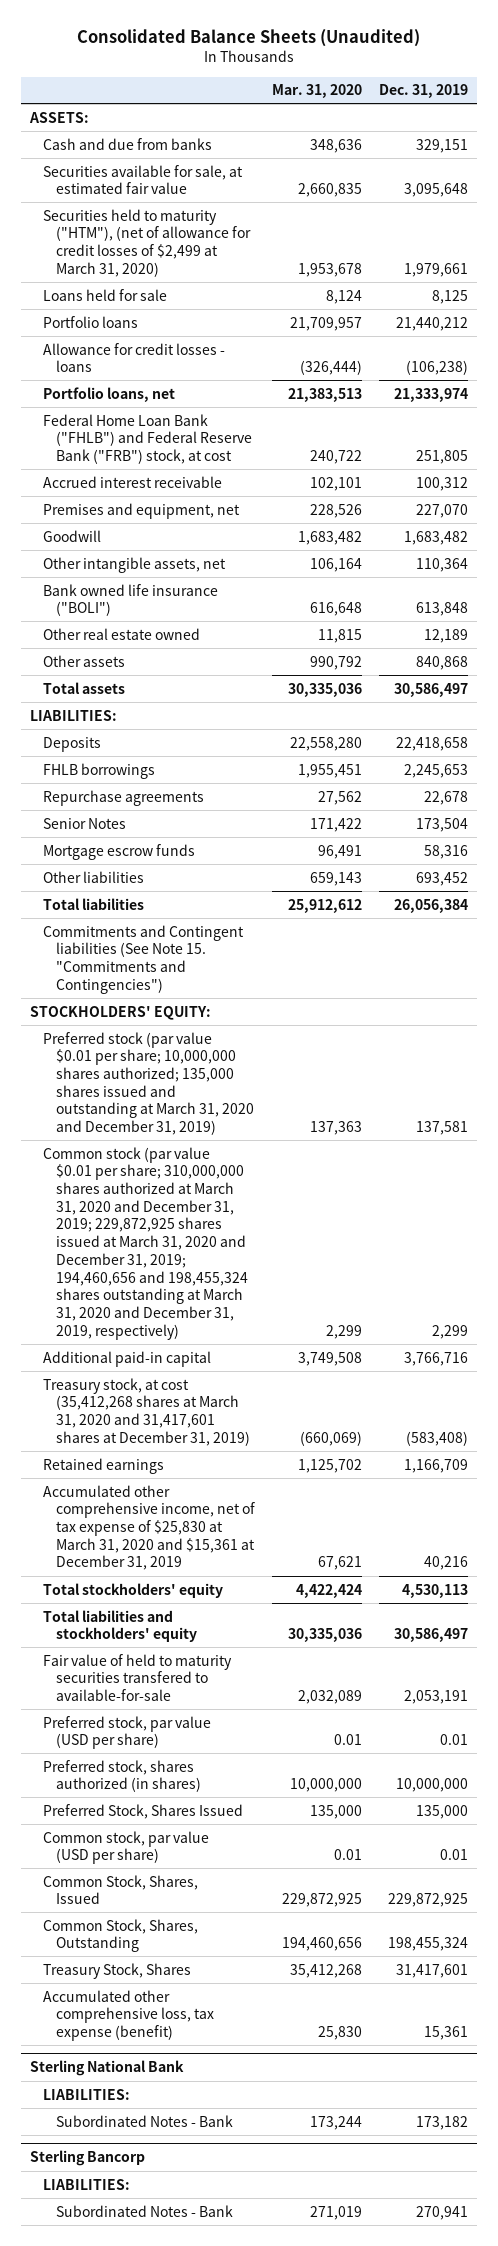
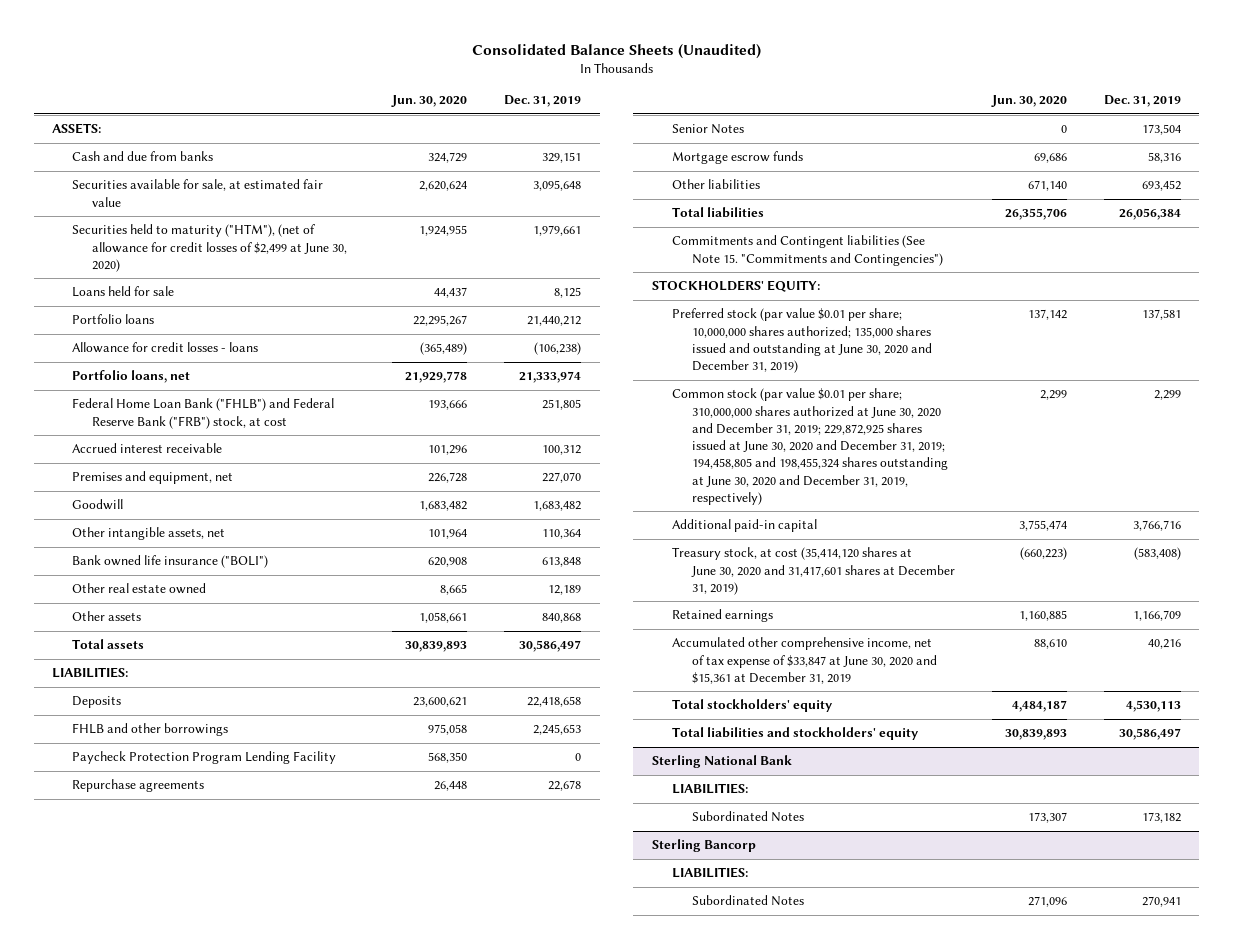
[272,84,363,99] Mar. 31, 2020 -> none
none -> [391,95,468,108] Jun. 30, 2020
[43,208,252,277] Securities held to maturity ("HTM"), (net of allowance for credit losses of $2,499 at March 31, 2020) -> [72,224,348,272] Securities held to maturity ("HTM"), (net of allowance for credit losses of $2,499 at June 30, 2020)
[43,762,156,779] FHLB borrowings -> [72,723,229,737] FHLB and other borrowings
none -> [72,751,337,765] Paycheck Protection Program Lending Facility
[43,1031,255,1136] Preferred stock (par value $0.01 per share; 10,000,000 shares authorized; 135,000 shares issued and outstanding at March 31, 2020 and December 31, 2019) -> [671,308,932,374] Preferred stock (par value $0.01 per share; 10,000,000 shares authorized; 135,000 shares issued and outstanding at June 30, 2020 and December 31, 2019)
[43,1146,249,1340] Common stock (par value $0.01 per share; 310,000,000 shares authorized at March 31, 2020 and December 31, 2019; 229,872,925 shares issued at March 31, 2020 and December 31, 2019; 194,460,656 and 198,455,324 shares outstanding at March 31, 2020 and December 31, 2019, respectively) -> [671,388,948,505] Common stock (par value $0.01 per share; 310,000,000 shares authorized at June 30, 2020 and December 31, 2019; 229,872,925 shares issued at June 30, 2020 and December 31, 2019; 194,458,805 and 198,455,324 shares outstanding at June 30, 2020 and December 31, 2019, respectively)
[43,1377,251,1446] Treasury stock, at cost (35,412,268 shares at March 31, 2020 and 31,417,601 shares at December 31, 2019) -> [671,547,955,595] Treasury stock, at cost (35,414,120 shares at June 30, 2020 and 31,417,601 shares at December 31, 2019)
[43,1484,256,1571] Accumulated other comprehensive income, net of tax expense of $25,830 at March 31, 2020 and $15,361 at December 31, 2019 -> [671,637,937,684] Accumulated other comprehensive income, net of tax expense of $33,847 at June 30, 2020 and $15,361 at December 31, 2019
[43,1653,233,1702] Fair value of held to maturity securities transfered to available-for-sale -> none
[43,1715,212,1750] Preferred stock, par value (USD per share) -> none
[43,1759,202,1793] Preferred stock, shares authorized (in shares) -> none
[43,1803,244,1819] Preferred Stock, Shares Issued -> none
[43,1830,210,1865] Common stock, par value (USD per share) -> none
[43,1874,199,1905] Common Stock, Shares, Issued -> none
[43,1918,199,1953] Common Stock, Shares, Outstanding -> none
[43,1962,192,1979] Treasury Stock, Shares -> none
[43,1989,215,2042] Accumulated other comprehensive loss, tax expense (benefit) -> none
[56,2114,234,2127] Subordinated Notes - Bank -> [691,811,804,823] Subordinated Notes
[56,2204,234,2217] Subordinated Notes - Bank -> [691,895,804,907] Subordinated Notes

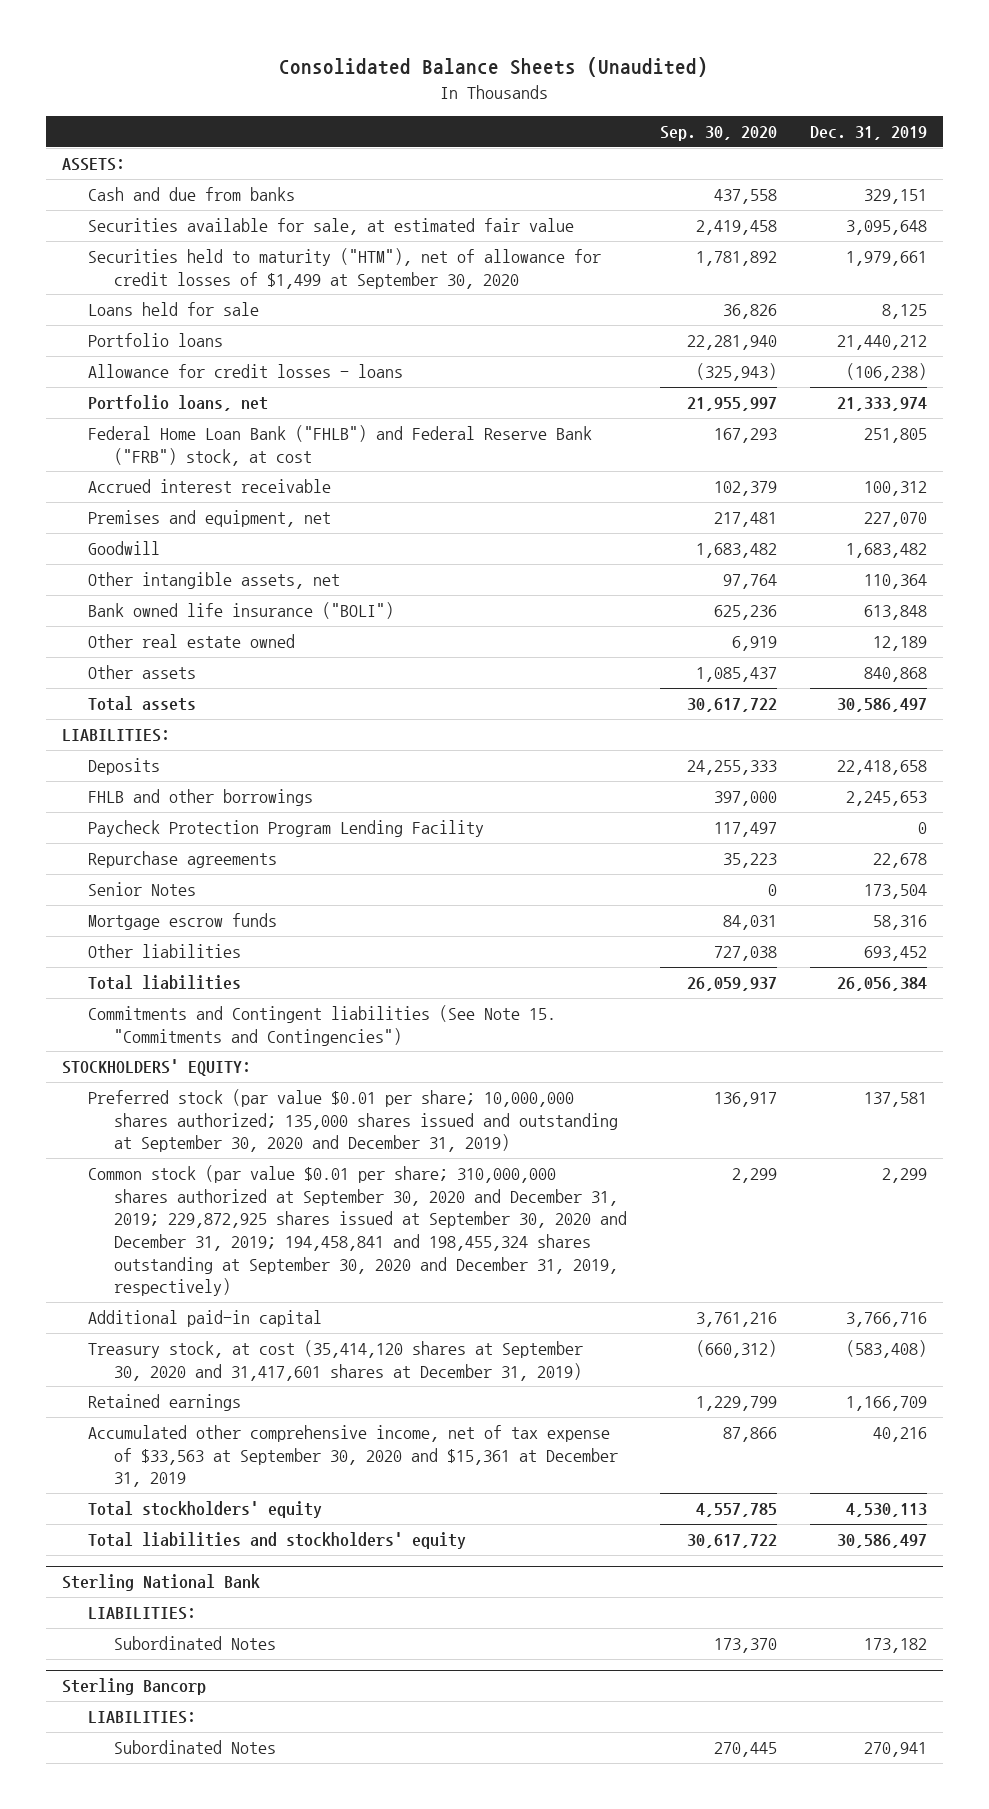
[391,95,468,108] Jun. 30, 2020 -> none
none -> [660,125,778,141] Sep. 30, 2020
[72,224,348,272] Securities held to maturity ("HTM"), (net of allowance for credit losses of $2,499 at June 30, 2020) -> [88,248,602,289] Securities held to maturity ("HTM"), net of allowance for credit losses of $1,499 at September 30, 2020
[671,308,932,374] Preferred stock (par value $0.01 per share; 10,000,000 shares authorized; 135,000 shares issued and outstanding at June 30, 2020 and December 31, 2019) -> [88,1089,619,1153] Preferred stock (par value $0.01 per share; 10,000,000 shares authorized; 135,000 shares issued and outstanding at September 30, 2020 and December 31, 2019)
[671,388,948,505] Common stock (par value $0.01 per share; 310,000,000 shares authorized at June 30, 2020 and December 31, 2019; 229,872,925 shares issued at June 30, 2020 and December 31, 2019; 194,458,805 and 198,455,324 shares outstanding at June 30, 2020 and December 31, 2019, respectively) -> [88,1165,628,1297] Common stock (par value $0.01 per share; 310,000,000 shares authorized at September 30, 2020 and December 31, 2019; 229,872,925 shares issued at September 30, 2020 and December 31, 2019; 194,458,841 and 198,455,324 shares outstanding at September 30, 2020 and December 31, 2019, respectively)
[671,547,955,595] Treasury stock, at cost (35,414,120 shares at June 30, 2020 and 31,417,601 shares at December 31, 2019) -> [88,1340,584,1381] Treasury stock, at cost (35,414,120 shares at September 30, 2020 and 31,417,601 shares at December 31, 2019)
[671,637,937,684] Accumulated other comprehensive income, net of tax expense of $33,847 at June 30, 2020 and $15,361 at December 31, 2019 -> [88,1425,619,1488] Accumulated other comprehensive income, net of tax expense of $33,563 at September 30, 2020 and $15,361 at December 31, 2019

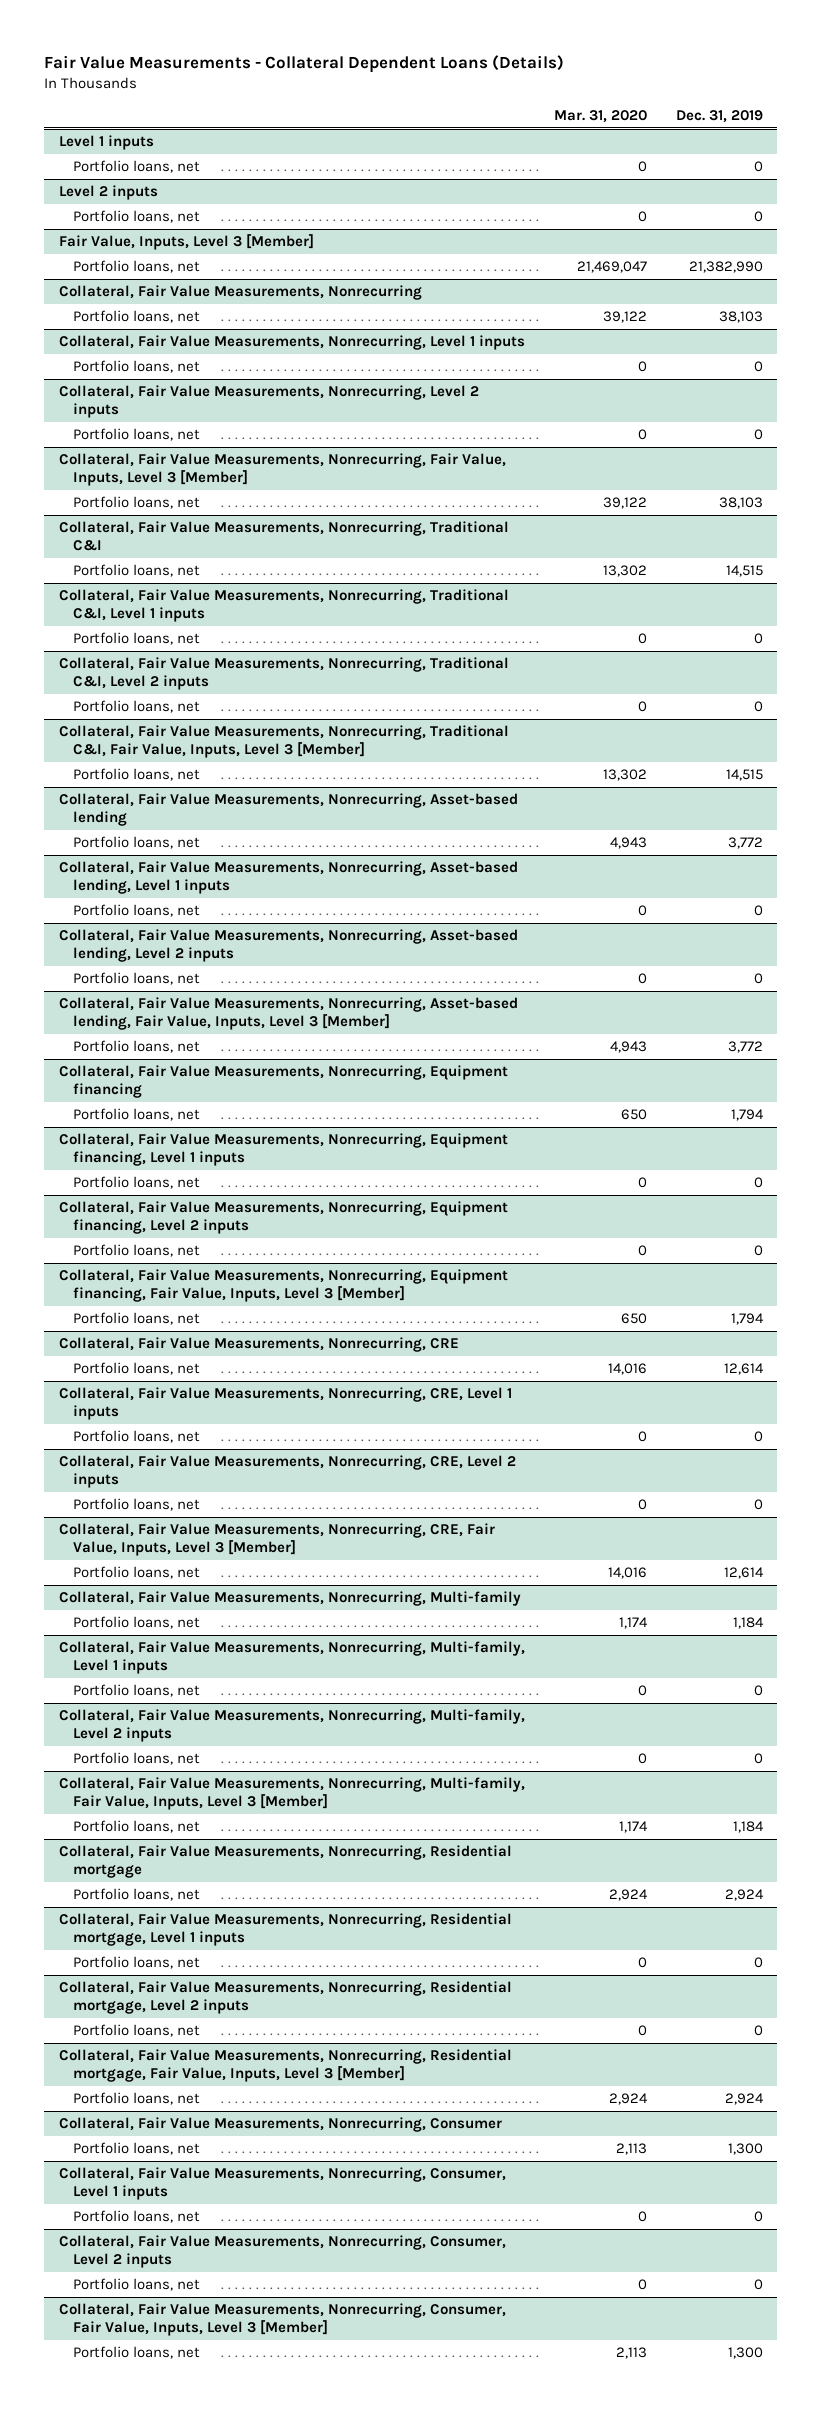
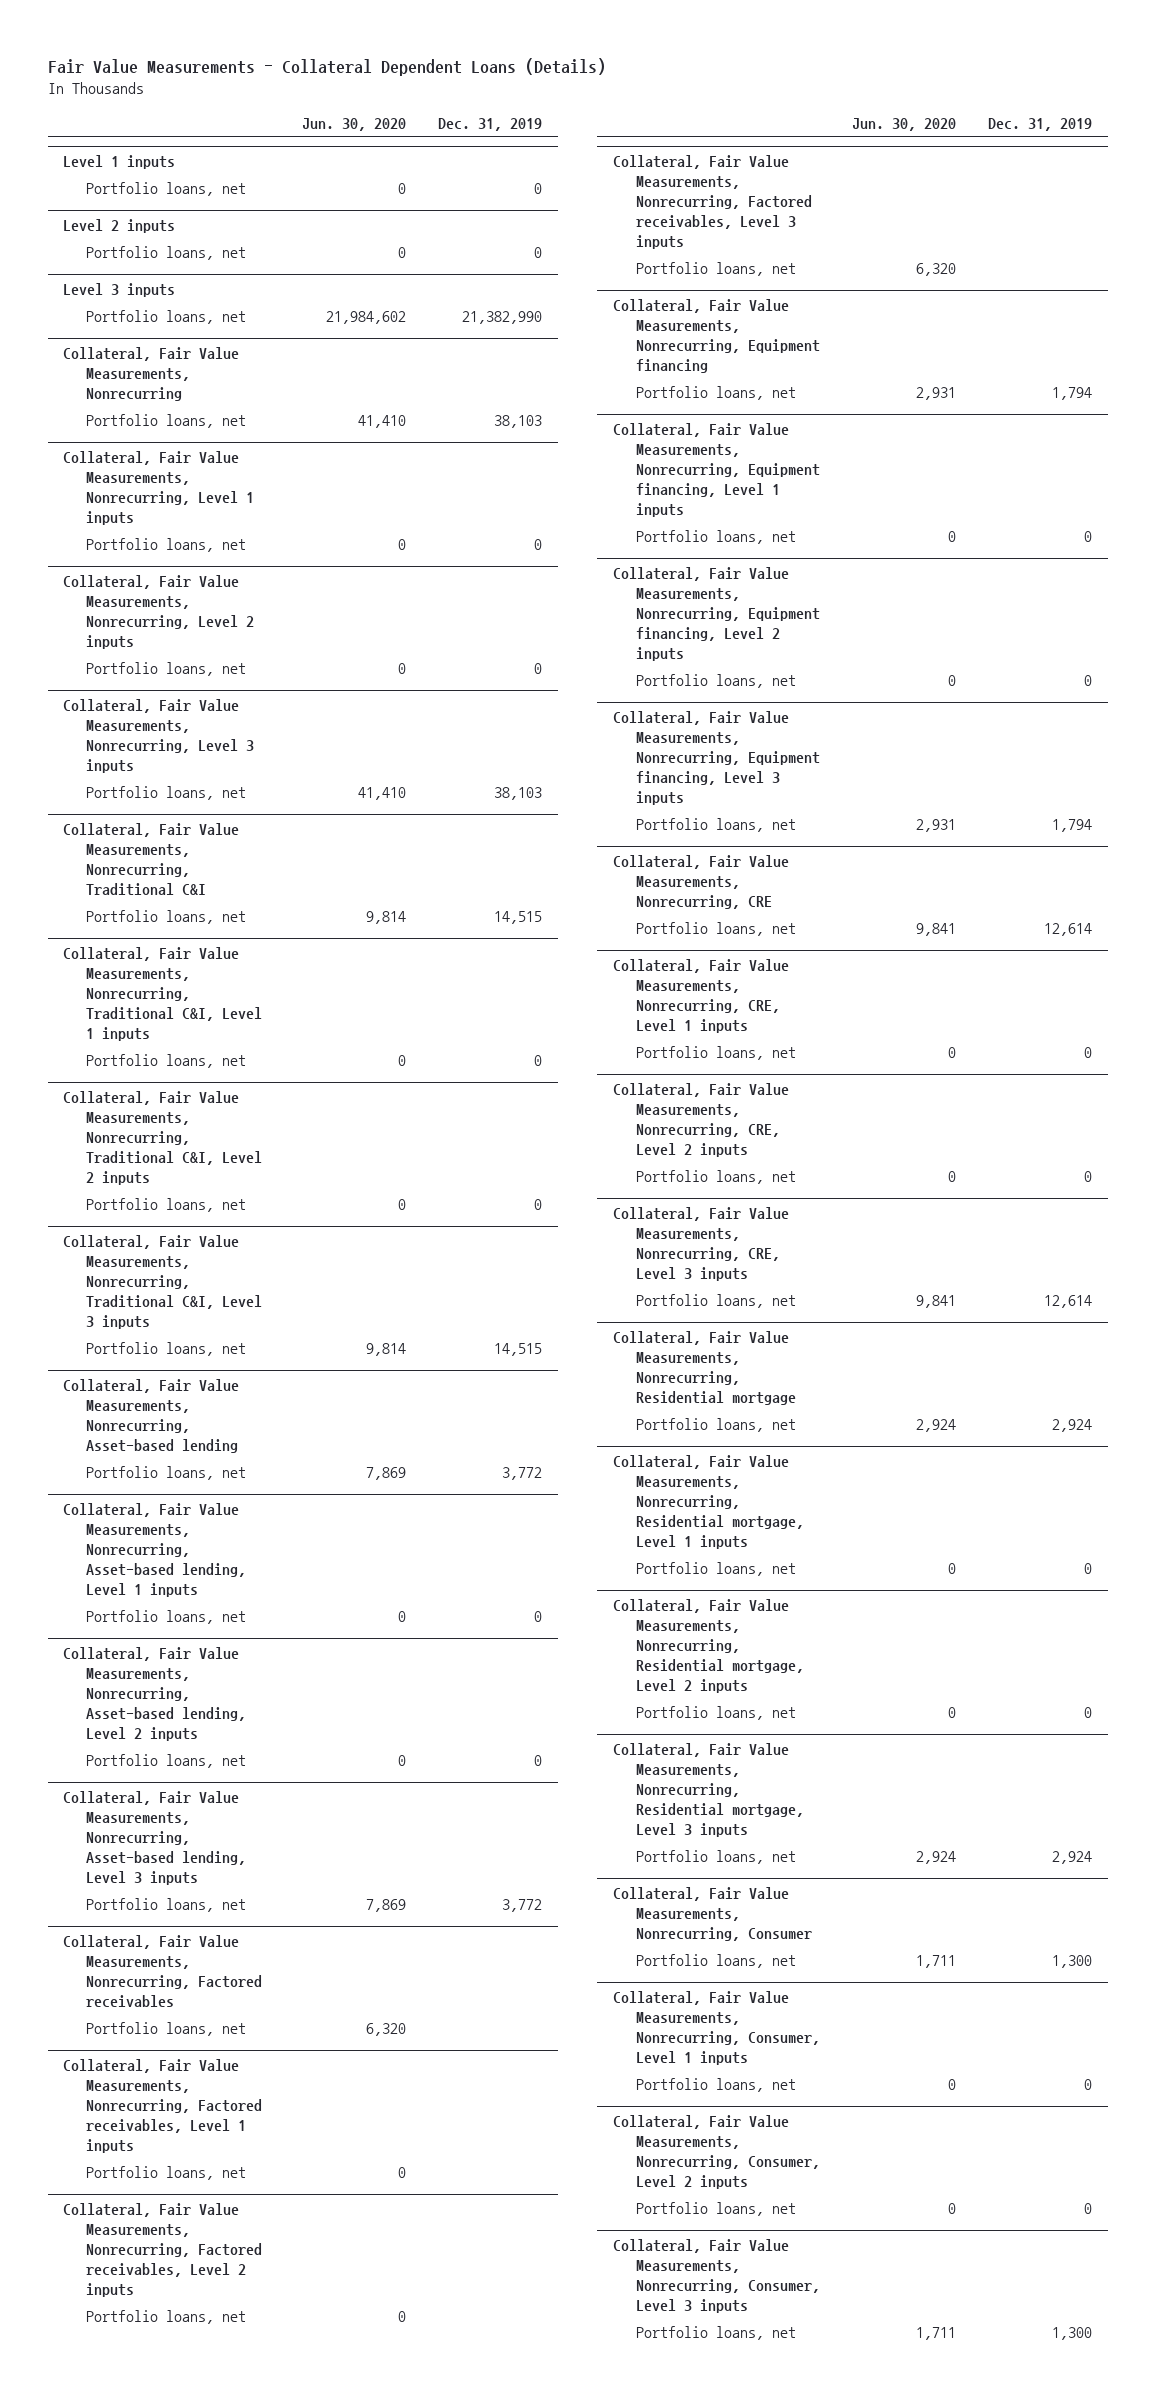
[553,109,647,123] Mar. 31, 2020 -> none
none -> [302,117,407,131] Jun. 30, 2020
[58,234,314,251] Fair Value, Inputs, Level 3 [Member] -> [63,282,176,297] Level 3 inputs
[58,453,506,486] Collateral, Fair Value Measurements, Nonrecurring, Fair Value, Inputs, Level 3 [Member] -> [63,698,255,773] Collateral, Fair Value Measurements, Nonrecurring, Level 3 inputs
[58,725,509,758] Collateral, Fair Value Measurements, Nonrecurring, Traditional C&I, Fair Value, Inputs, Level 3 [Member] -> [63,1234,263,1329] Collateral, Fair Value Measurements, Nonrecurring, Traditional C&I, Level 3 inputs
[58,997,518,1030] Collateral, Fair Value Measurements, Nonrecurring, Asset-based lending, Fair Value, Inputs, Level 3 [Member] -> [63,1790,247,1885] Collateral, Fair Value Measurements, Nonrecurring, Asset-based lending, Level 3 inputs
none -> [63,1934,263,2008] Collateral, Fair Value Measurements, Nonrecurring, Factored receivables
none -> [86,2021,247,2036] Portfolio loans, net
none -> [63,2058,263,2153] Collateral, Fair Value Measurements, Nonrecurring, Factored receivables, Level 1 inputs
none -> [86,2165,247,2180] Portfolio loans, net
none -> [63,2202,263,2297] Collateral, Fair Value Measurements, Nonrecurring, Factored receivables, Level 2 inputs
none -> [86,2309,247,2324] Portfolio loans, net
none -> [613,154,813,249] Collateral, Fair Value Measurements, Nonrecurring, Factored receivables, Level 3 inputs
none -> [636,261,797,276] Portfolio loans, net
[58,1269,508,1302] Collateral, Fair Value Measurements, Nonrecurring, Equipment financing, Fair Value, Inputs, Level 3 [Member] -> [613,710,821,805] Collateral, Fair Value Measurements, Nonrecurring, Equipment financing, Level 3 inputs
[58,1523,495,1556] Collateral, Fair Value Measurements, Nonrecurring, CRE, Fair Value, Inputs, Level 3 [Member] -> [613,1206,790,1281] Collateral, Fair Value Measurements, Nonrecurring, CRE, Level 3 inputs
[58,1591,521,1607] Collateral, Fair Value Measurements, Nonrecurring, Multi-family -> none
[72,1616,200,1630] Portfolio loans, net -> none
[58,1641,525,1674] Collateral, Fair Value Measurements, Nonrecurring, Multi-family, Level 1 inputs -> none
[72,1684,200,1698] Portfolio loans, net -> none
[58,1709,525,1742] Collateral, Fair Value Measurements, Nonrecurring, Multi-family, Level 2 inputs -> none
[72,1752,200,1766] Portfolio loans, net -> none
[58,1777,525,1810] Collateral, Fair Value Measurements, Nonrecurring, Multi-family, Fair Value, Inputs, Level 3 [Member] -> none
[72,1820,200,1834] Portfolio loans, net -> none
[58,2049,512,2082] Collateral, Fair Value Measurements, Nonrecurring, Residential mortgage, Fair Value, Inputs, Level 3 [Member] -> [613,1742,805,1837] Collateral, Fair Value Measurements, Nonrecurring, Residential mortgage, Level 3 inputs
[58,2303,506,2336] Collateral, Fair Value Measurements, Nonrecurring, Consumer, Fair Value, Inputs, Level 3 [Member] -> [613,2238,821,2313] Collateral, Fair Value Measurements, Nonrecurring, Consumer, Level 3 inputs

